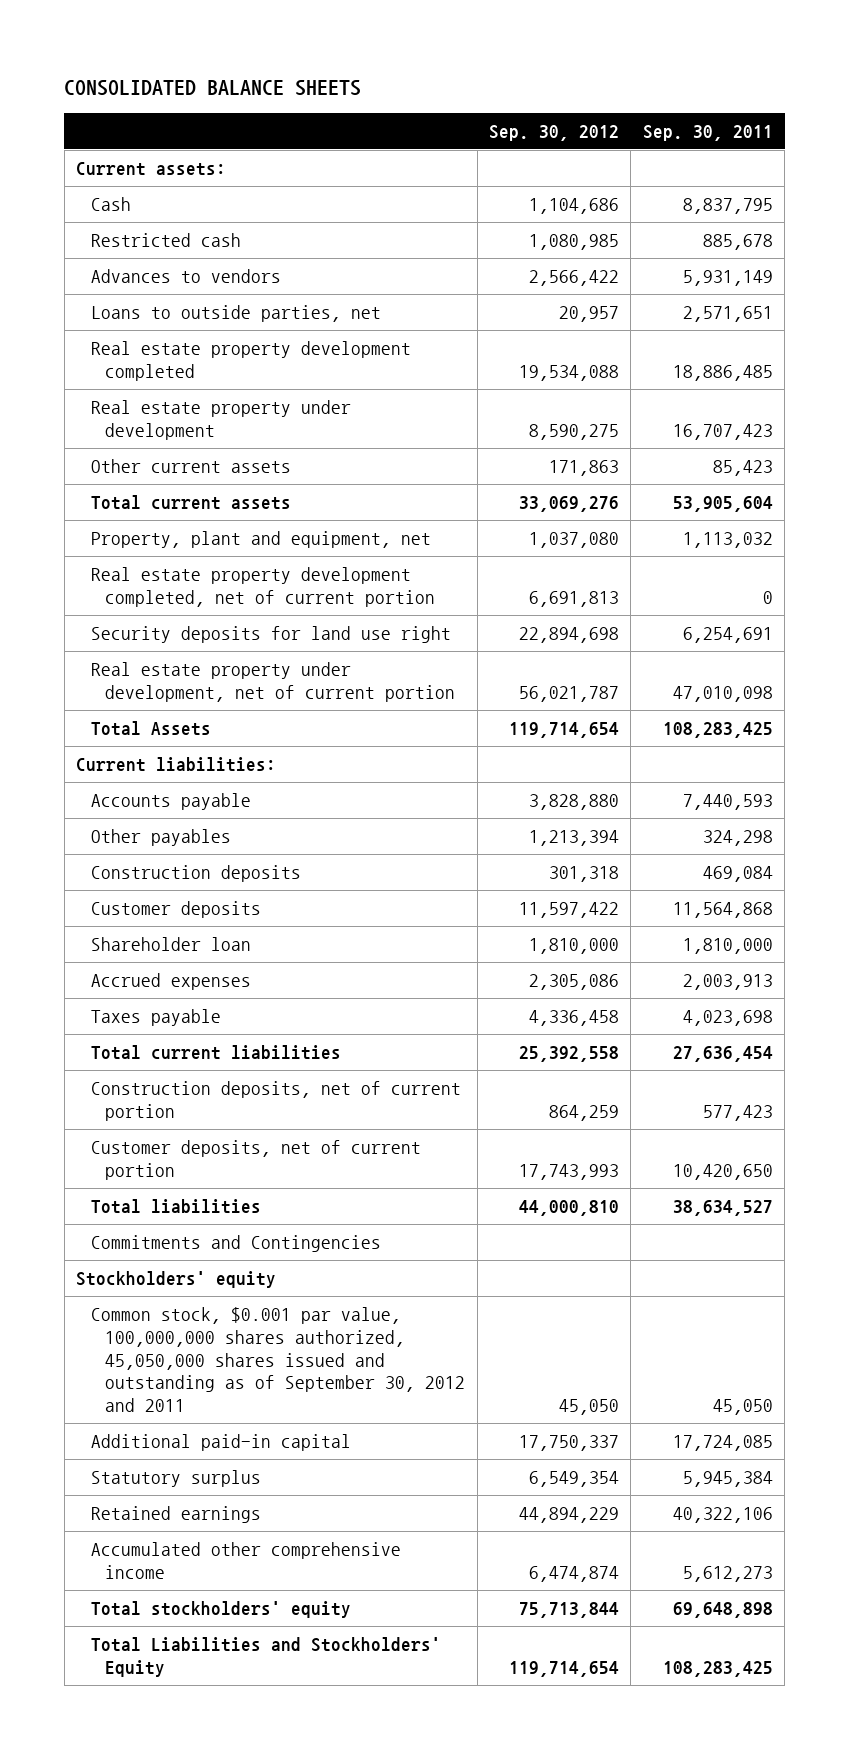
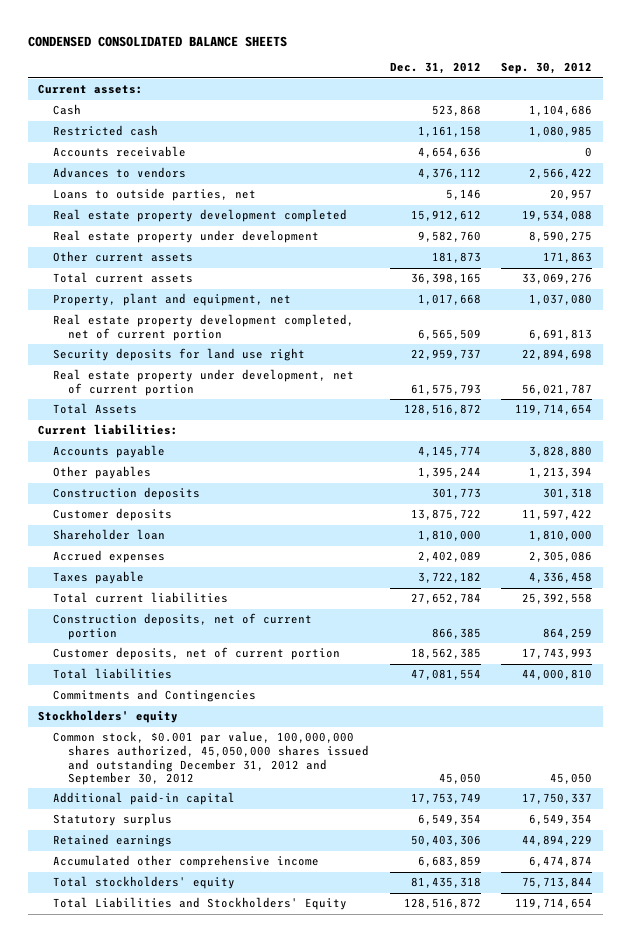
[64,79,362,96] CONSOLIDATED BALANCE SHEETS -> [27,35,287,47] CONDENSED CONSOLIDATED BALANCE SHEETS
[642,124,773,141] Sep. 30, 2011 -> none
none -> [389,62,481,75] Dec. 31, 2012
none -> [53,146,187,158] Accounts receivable
[90,1307,466,1413] Common stock, $0.001 par value, 100,000,000 shares authorized, 45,050,000 shares issued and outstanding as of September 30, 2012 and 2011 -> [53,731,370,786] Common stock, $0.001 par value, 100,000,000 shares authorized, 45,050,000 shares issued and outstanding December 31, 2012 and September 30, 2012

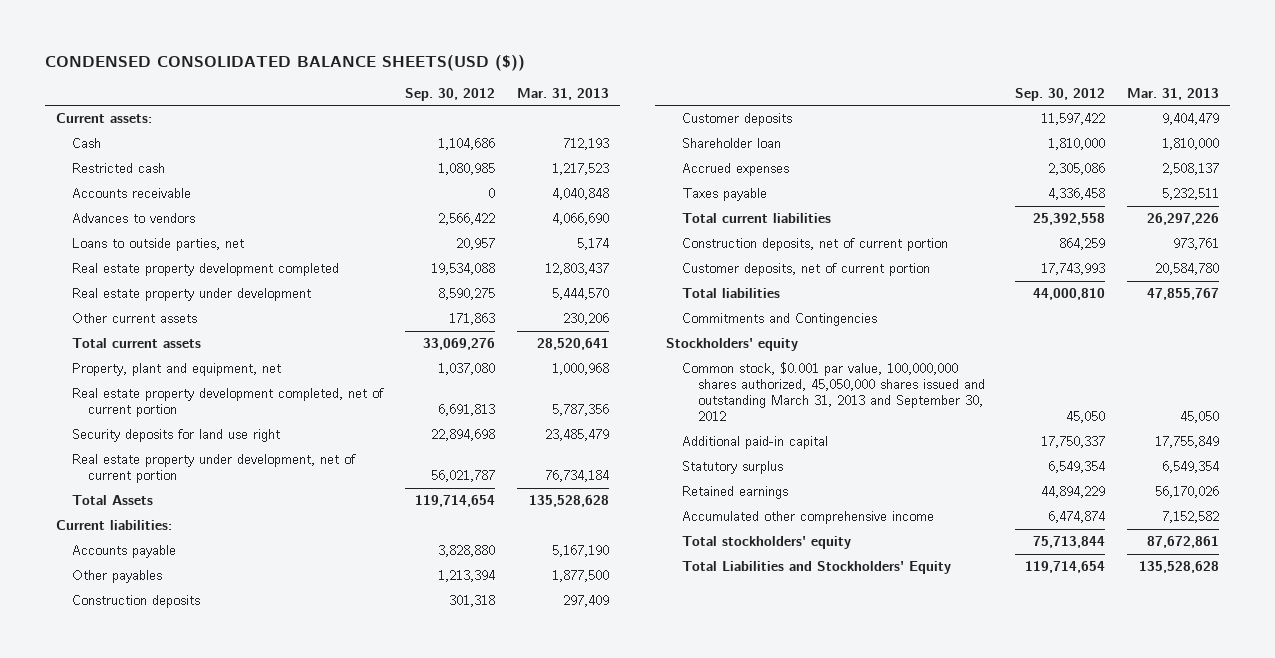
[27,35,287,47] CONDENSED CONSOLIDATED BALANCE SHEETS -> [44,54,525,71] CONDENSED CONSOLIDATED BALANCE SHEETS(USD ($))
[389,62,481,75] Dec. 31, 2012 -> none
none -> [517,87,610,100] Mar. 31, 2013
[53,731,370,786] Common stock, $0.001 par value, 100,000,000 shares authorized, 45,050,000 shares issued and outstanding December 31, 2012 and September 30, 2012 -> [682,362,986,422] Common stock, $0.001 par value, 100,000,000 shares authorized, 45,050,000 shares issued and outstanding March 31, 2013 and September 30, 2012

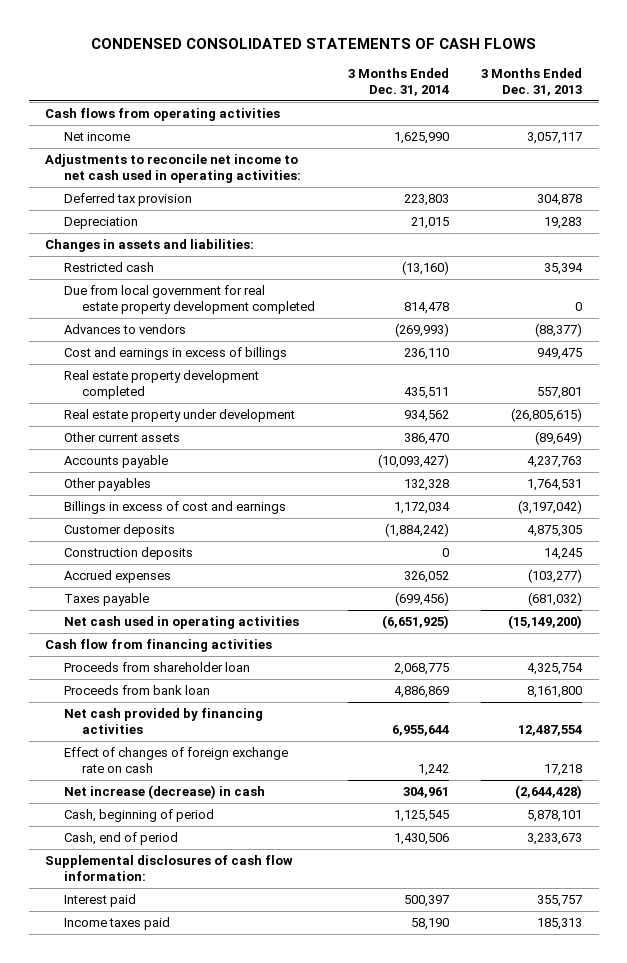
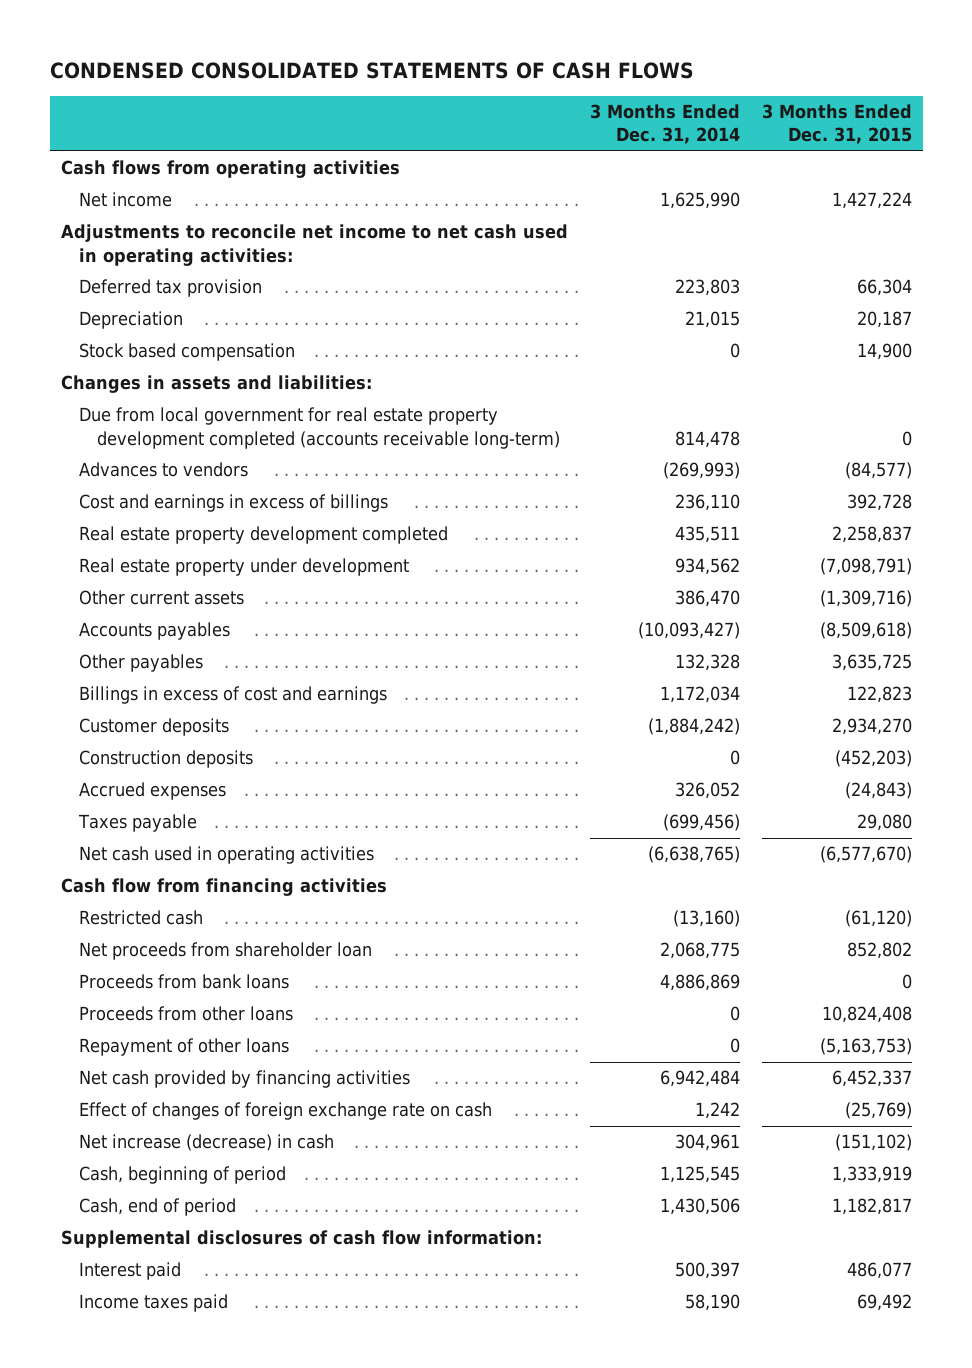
[481,67,583,96] 3 Months Ended Dec. 31, 2013 -> none
none -> [761,104,912,145] 3 Months Ended Dec. 31, 2015
none -> [78,343,295,362] Stock based compensation
[63,285,316,314] Due from local government for real estate property development completed -> [78,407,560,449] Due from local government for real estate property development completed (accounts receivable long-term)
[63,455,168,469] Accounts payable -> [78,622,230,641] Accounts payables
[381,615,449,630] (6,651,925) -> [647,846,740,864] (6,638,765)
[63,262,154,273] Restricted cash -> [78,910,203,926] Restricted cash
[63,662,250,673] Proceeds from shareholder loan -> [78,942,372,961] Net proceeds from shareholder loan
[63,685,210,696] Proceeds from bank loan -> [78,974,289,990] Proceeds from bank loans
none -> [78,1006,293,1022] Proceeds from other loans
none -> [78,1038,289,1057] Repayment of other loans
[391,724,449,736] 6,955,644 -> [659,1070,740,1088] 6,942,484

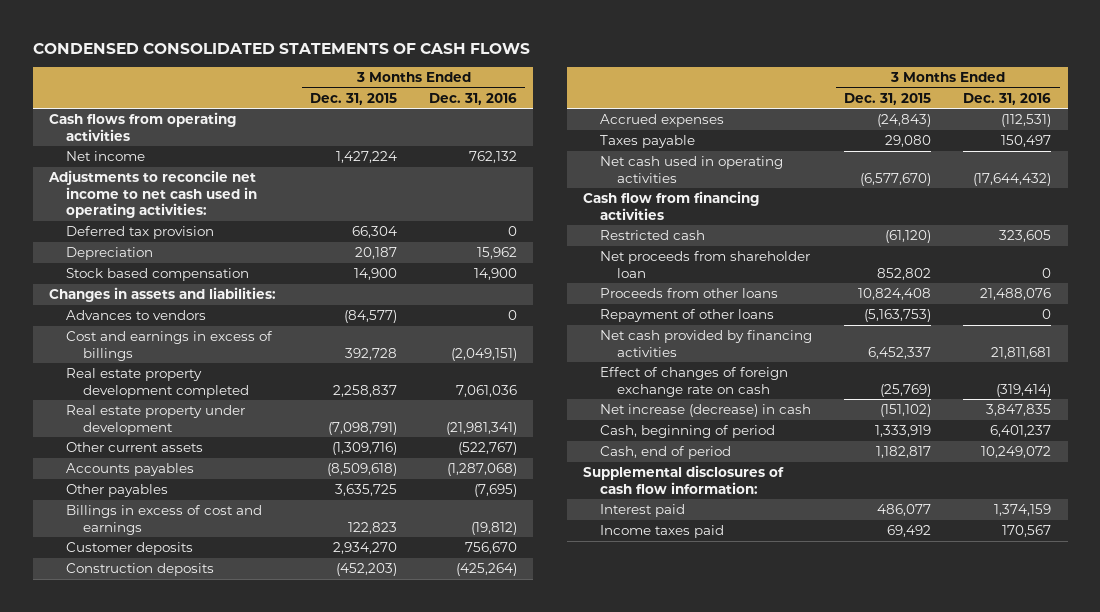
[589,104,740,145] 3 Months Ended Dec. 31, 2014 -> none
none -> [429,92,518,105] Dec. 31, 2016
[78,407,560,449] Due from local government for real estate property development completed (accounts receivable long-term) -> none
[78,974,289,990] Proceeds from bank loans -> none

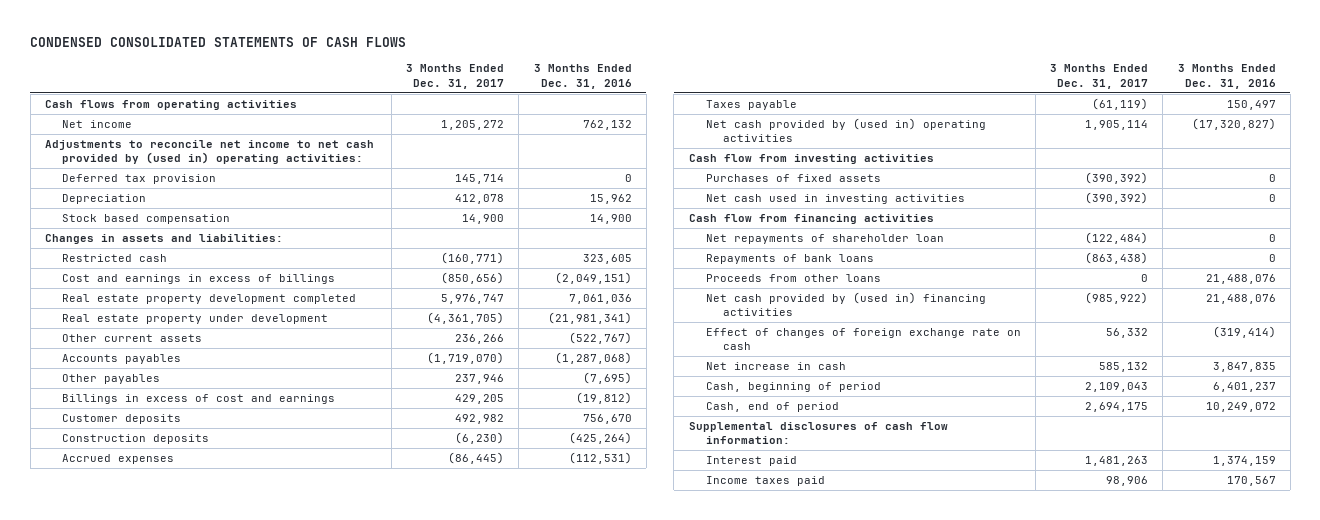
[309,92,397,105] Dec. 31, 2015 -> none
none -> [406,64,505,89] 3 Months Ended Dec. 31, 2017
[47,169,257,219] Adjustments to reconcile net income to net cash used in operating activities: -> [44,140,374,165] Adjustments to reconcile net income to net cash provided by (used in) operating activities:
[65,309,206,320] Advances to vendors -> none
[599,229,705,240] Restricted cash -> [62,254,168,263] Restricted cash
[599,155,783,183] Net cash used in operating activities -> [705,118,986,143] Net cash provided by (used in) operating activities
[973,172,1052,186] (17,644,432) -> [1191,118,1276,131] (17,320,827)
none -> [688,154,934,165] Cash flow from investing activities
none -> [705,174,881,183] Purchases of fixed assets
none -> [705,194,965,205] Net cash used in investing activities
[599,250,810,278] Net proceeds from shareholder loan -> none
none -> [705,234,944,245] Net repayments of shareholder loan
none -> [705,254,874,265] Repayments of bank loans
[599,308,774,322] Repayment of other loans -> none
[599,329,812,357] Net cash provided by financing activities -> [705,292,986,317] Net cash provided by (used in) financing activities
[991,346,1052,359] 21,811,681 -> [1205,294,1276,305] 21,488,076
[599,403,811,417] Net increase (decrease) in cash -> [705,362,846,371] Net increase in cash

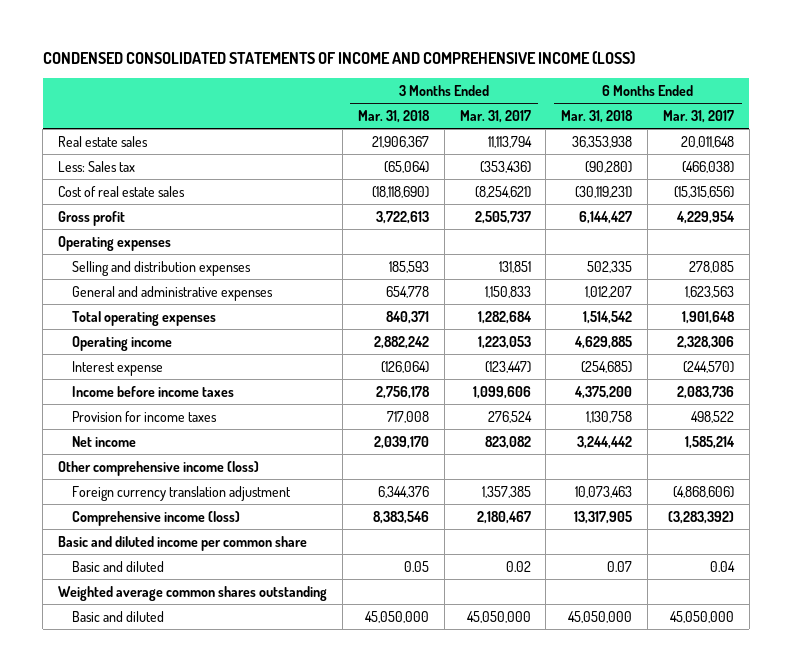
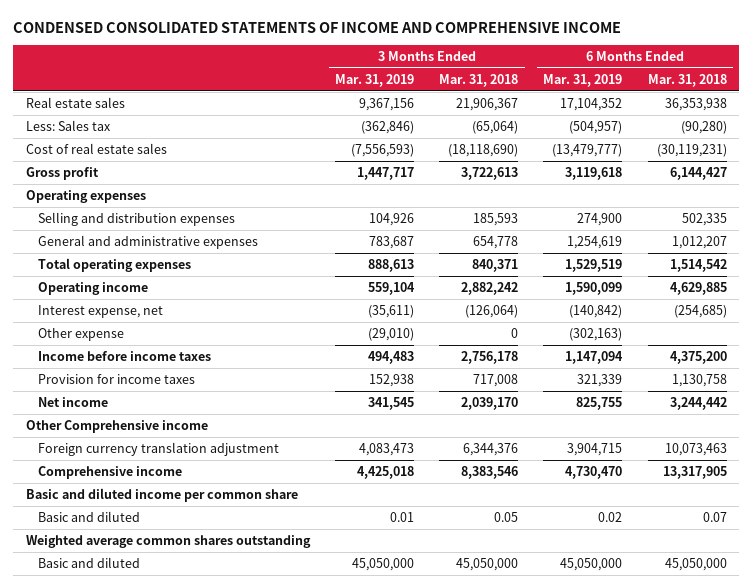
[42,51,635,65] CONDENSED CONSOLIDATED STATEMENTS OF INCOME AND COMPREHENSIVE INCOME (LOSS) -> [13,21,622,33] CONDENSED CONSOLIDATED STATEMENTS OF INCOME AND COMPREHENSIVE INCOME
[459,109,531,123] Mar. 31, 2017 -> none
[662,109,734,123] Mar. 31, 2017 -> none
none -> [335,73,415,87] Mar. 31, 2019
none -> [543,73,623,87] Mar. 31, 2019
[71,360,163,376] Interest expense -> [38,304,164,318] Interest expense, net
none -> [38,327,125,341] Other expense
[58,460,260,476] Other comprehensive income (loss) -> [25,419,208,433] Other Comprehensive income
[71,510,240,526] Comprehensive income (loss) -> [38,465,183,479] Comprehensive income

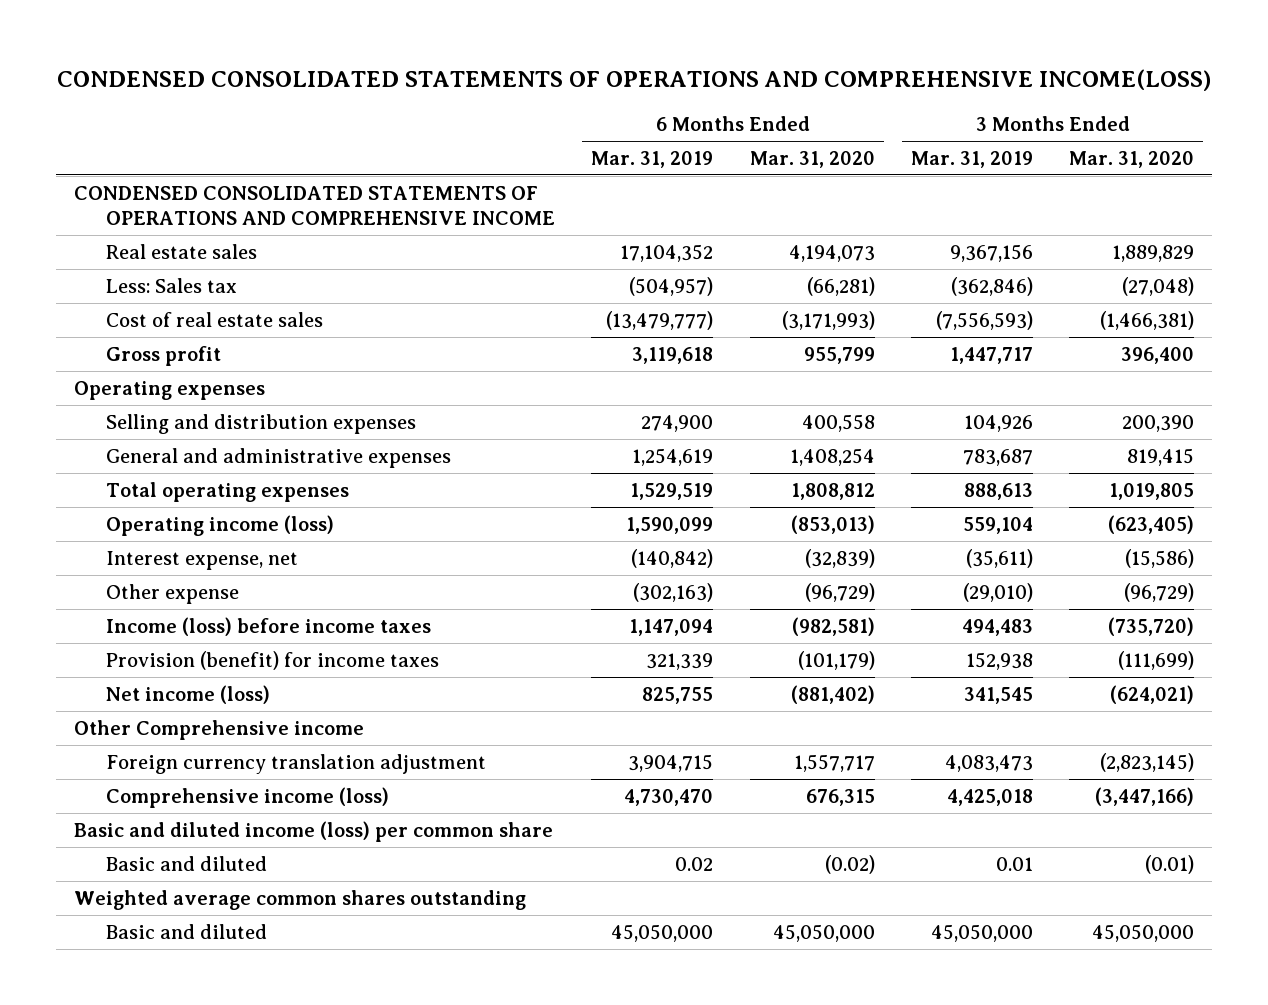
[13,21,622,33] CONDENSED CONSOLIDATED STATEMENTS OF INCOME AND COMPREHENSIVE INCOME -> [56,69,1211,92] CONDENSED CONSOLIDATED STATEMENTS OF OPERATIONS AND COMPREHENSIVE INCOME(LOSS)
[439,73,519,87] Mar. 31, 2018 -> none
[647,73,727,87] Mar. 31, 2018 -> none
none -> [749,151,875,169] Mar. 31, 2020
none -> [1069,151,1195,169] Mar. 31, 2020
none -> [73,185,555,225] CONDENSED CONSOLIDATED STATEMENTS OF OPERATIONS AND COMPREHENSIVE INCOME
[38,281,149,295] Operating income -> [105,514,334,536] Operating income (loss)
[38,350,212,361] Income before income taxes -> [105,616,431,636] Income (loss) before income taxes
[38,373,196,384] Provision for income taxes -> [105,650,439,670] Provision (benefit) for income taxes
[38,396,109,407] Net income -> [105,684,270,704] Net income (loss)
[38,465,183,479] Comprehensive income -> [105,786,389,808] Comprehensive income (loss)
[25,487,298,502] Basic and diluted income per common share -> [73,820,553,842] Basic and diluted income (loss) per common share

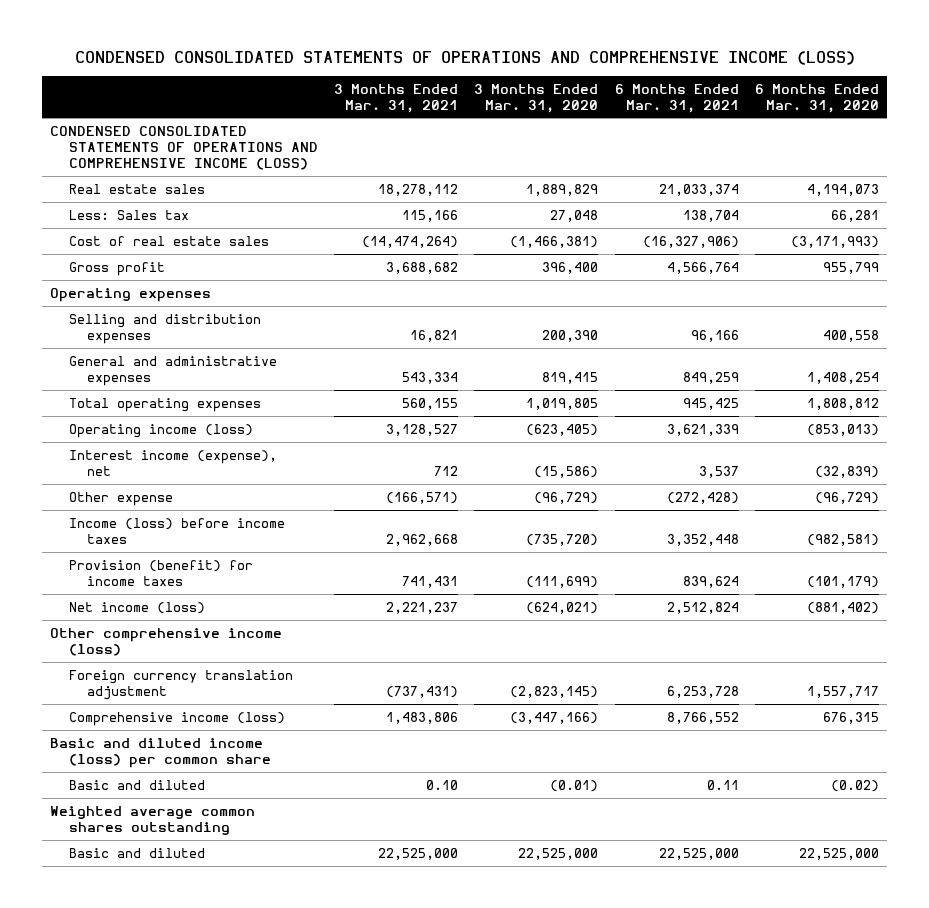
[56,69,1211,92] CONDENSED CONSOLIDATED STATEMENTS OF OPERATIONS AND COMPREHENSIVE INCOME(LOSS) -> [74,50,855,65] CONDENSED CONSOLIDATED STATEMENTS OF OPERATIONS AND COMPREHENSIVE INCOME (LOSS)
[591,151,714,169] Mar. 31, 2019 -> none
[910,151,1033,169] Mar. 31, 2019 -> none
none -> [333,83,458,113] 3 Months Ended Mar. 31, 2021
none -> [614,83,739,113] 6 Months Ended Mar. 31, 2021
[73,185,555,225] CONDENSED CONSOLIDATED STATEMENTS OF OPERATIONS AND COMPREHENSIVE INCOME -> [50,125,318,170] CONDENSED CONSOLIDATED STATEMENTS OF OPERATIONS AND COMPREHENSIVE INCOME (LOSS)
[806,276,875,296] (66,281) -> [830,209,879,222] 66,281
[1122,276,1195,296] (27,048) -> [550,209,599,222] 27,048
[105,550,298,570] Interest expense, net -> [68,449,277,476] Interest income (expense), net
[73,719,364,740] Other Comprehensive income -> [50,627,283,656] Other comprehensive income (loss)
[772,923,875,942] 45,050,000 -> [798,847,879,860] 22,525,000
[1092,923,1195,942] 45,050,000 -> [518,847,599,860] 22,525,000

